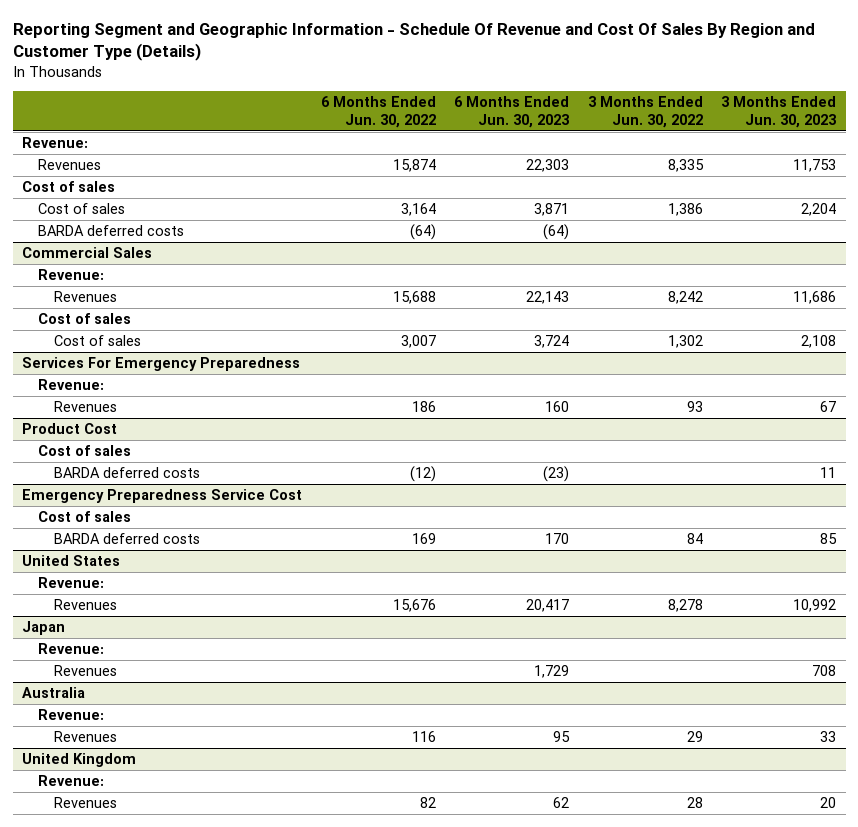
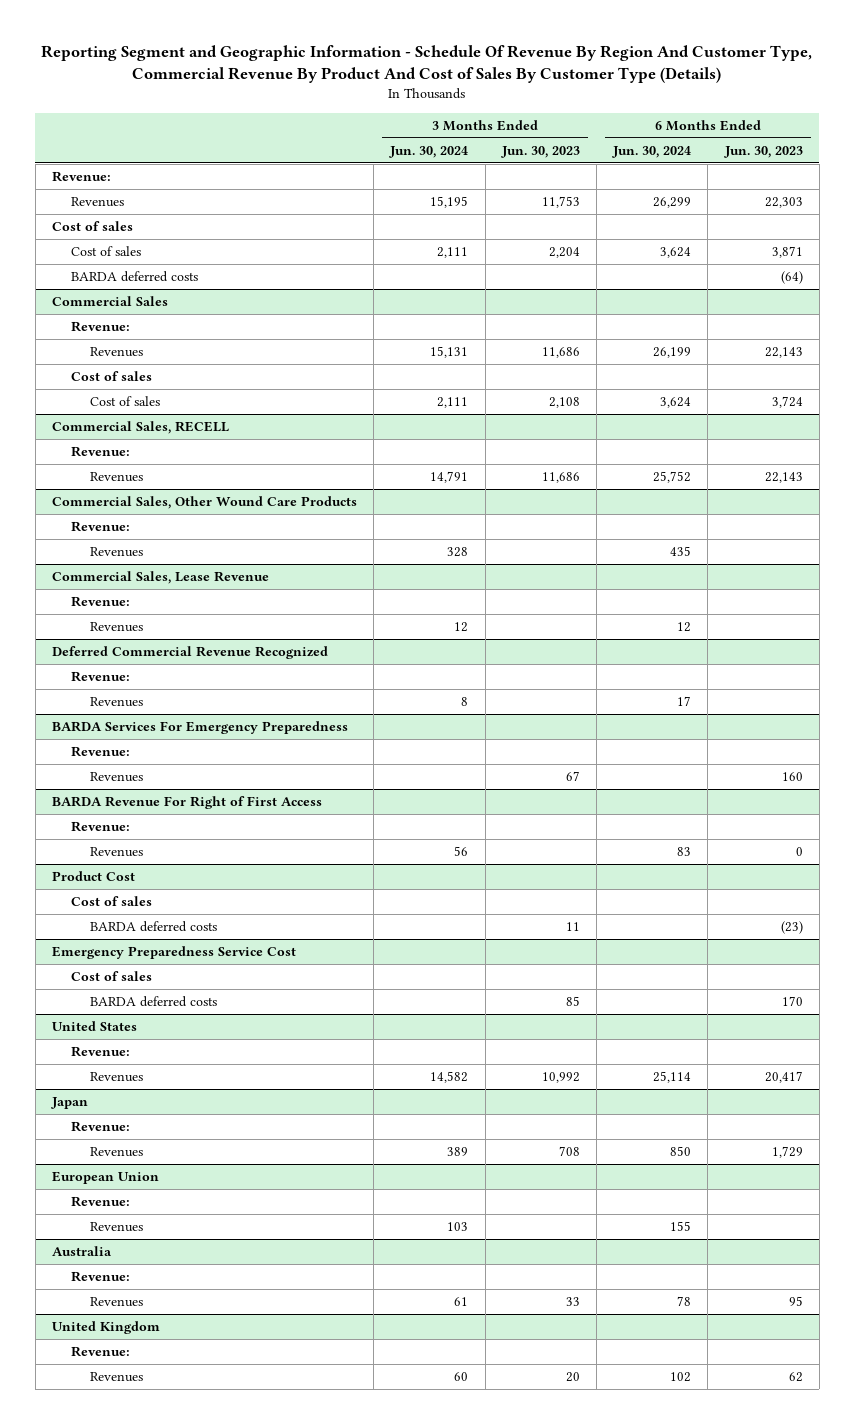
[12,22,815,62] Reporting Segment and Geographic Information - Schedule Of Revenue and Cost Of Sales By Region and Customer Type (Details) -> [41,45,813,84] Reporting Segment and Geographic Information - Schedule Of Revenue By Region And Customer Type, Commercial Revenue By Product And Cost of Sales By Customer Type (Details)
[320,96,436,129] 6 Months Ended Jun. 30, 2022 -> none
[587,96,703,129] 3 Months Ended Jun. 30, 2022 -> none
none -> [389,145,469,158] Jun. 30, 2024
none -> [612,145,692,158] Jun. 30, 2024
[21,356,300,371] Services For Emergency Preparedness -> none
none -> [52,421,230,435] Commercial Sales, RECELL
none -> [89,472,143,483] Revenues
none -> [52,496,358,510] Commercial Sales, Other Wound Care Products
none -> [70,521,130,533] Revenue:
none -> [89,547,143,558] Revenues
none -> [52,571,270,585] Commercial Sales, Lease Revenue
none -> [70,596,130,608] Revenue:
none -> [89,622,143,633] Revenues
none -> [52,646,329,660] Deferred Commercial Revenue Recognized
none -> [70,671,130,683] Revenue:
none -> [89,697,143,708] Revenues
none -> [52,721,349,735] BARDA Services For Emergency Preparedness
none -> [70,746,130,758] Revenue:
none -> [52,796,323,810] BARDA Revenue For Right of First Access
none -> [70,821,130,833] Revenue:
none -> [89,847,143,858] Revenues
none -> [52,1171,160,1185] European Union
none -> [70,1196,130,1208] Revenue:
none -> [89,1222,143,1233] Revenues

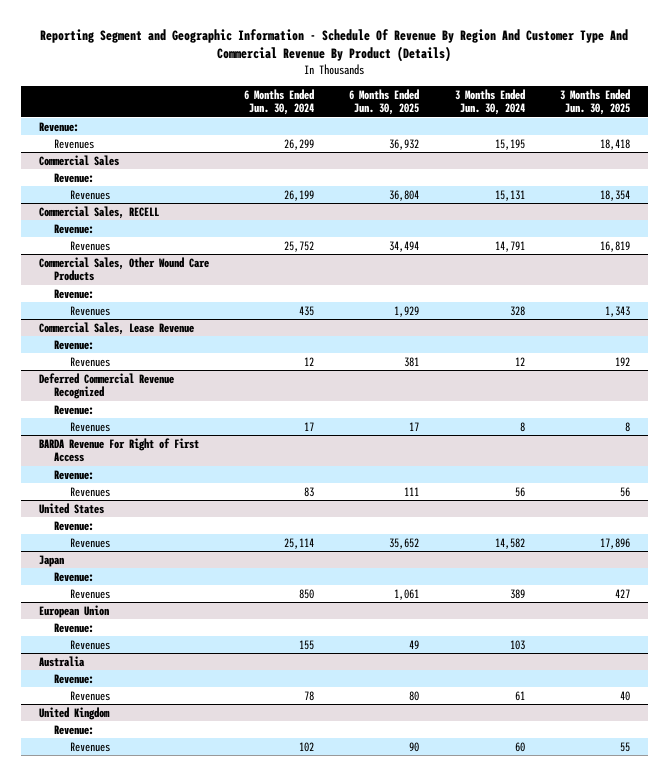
[41,45,813,84] Reporting Segment and Geographic Information - Schedule Of Revenue By Region And Customer Type, Commercial Revenue By Product And Cost of Sales By Customer Type (Details) -> [40,28,629,63] Reporting Segment and Geographic Information - Schedule Of Revenue By Region And Customer Type And Commercial Revenue By Product (Details)
[500,145,580,158] Jun. 30, 2023 -> none
[723,145,803,158] Jun. 30, 2023 -> none
none -> [349,88,420,116] 6 Months Ended Jun. 30, 2025
none -> [560,88,631,116] 3 Months Ended Jun. 30, 2025
[52,221,134,232] Cost of sales -> none
[70,246,141,257] Cost of sales -> none
[70,271,198,283] BARDA deferred costs -> none
[70,371,152,382] Cost of sales -> none
[89,396,160,407] Cost of sales -> none
[52,721,349,735] BARDA Services For Emergency Preparedness -> none
[70,746,130,758] Revenue: -> none
[89,772,143,783] Revenues -> none
[52,871,136,882] Product Cost -> none
[70,896,152,907] Cost of sales -> none
[89,921,217,933] BARDA deferred costs -> none
[52,946,297,960] Emergency Preparedness Service Cost -> none
[70,971,152,982] Cost of sales -> none
[89,996,217,1008] BARDA deferred costs -> none

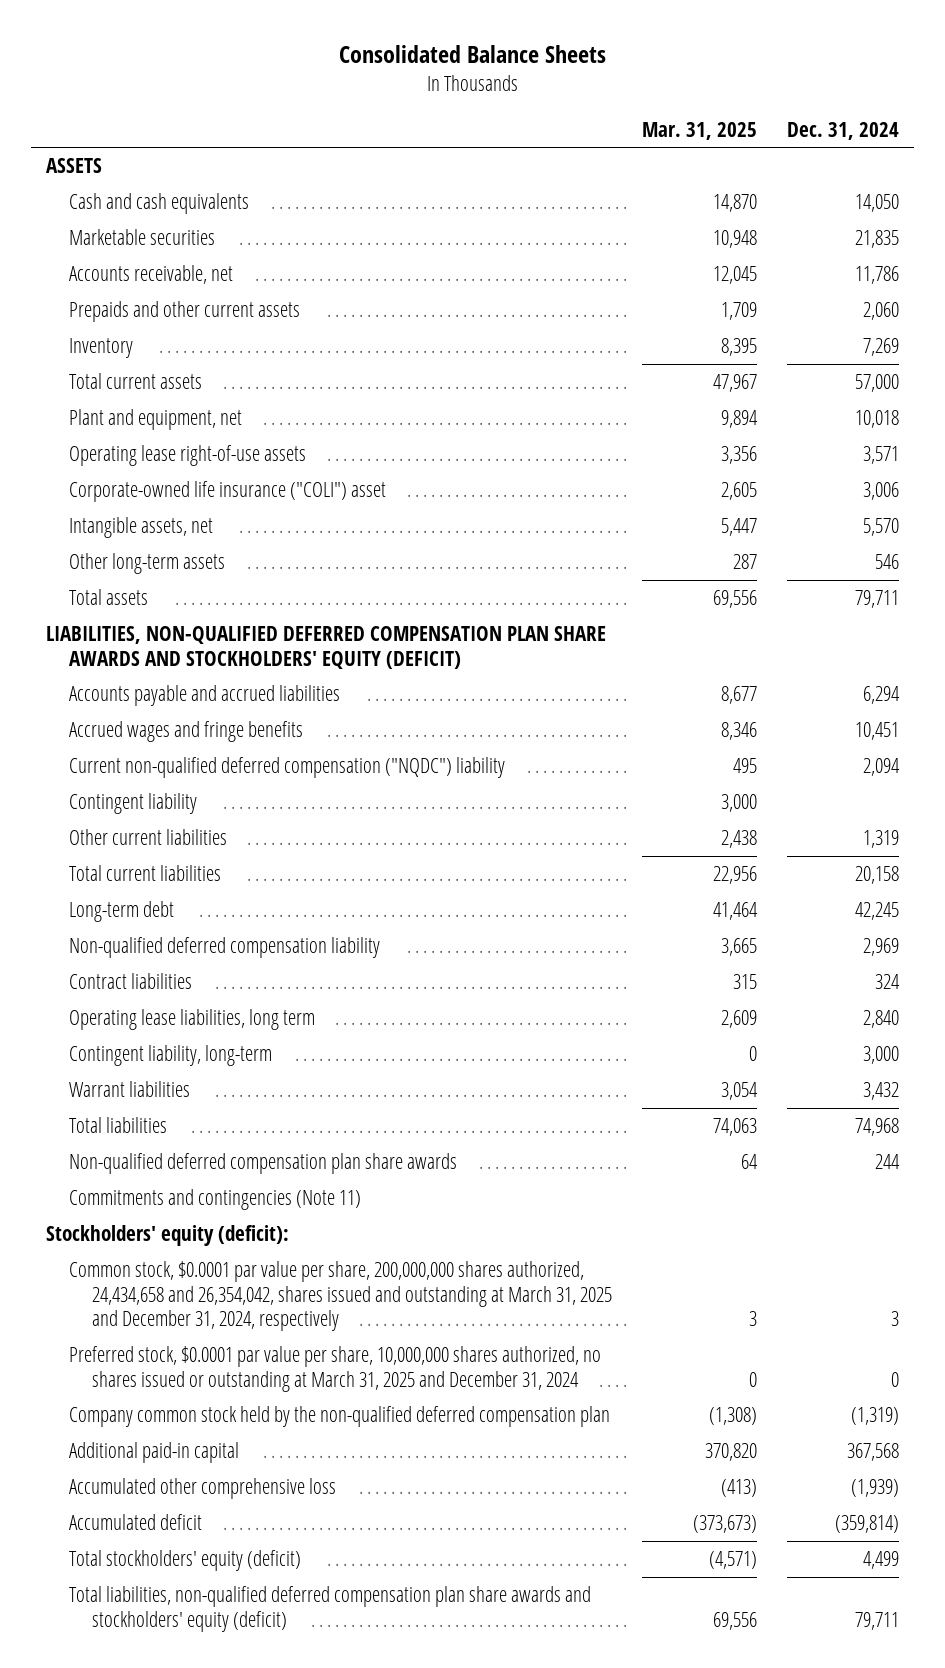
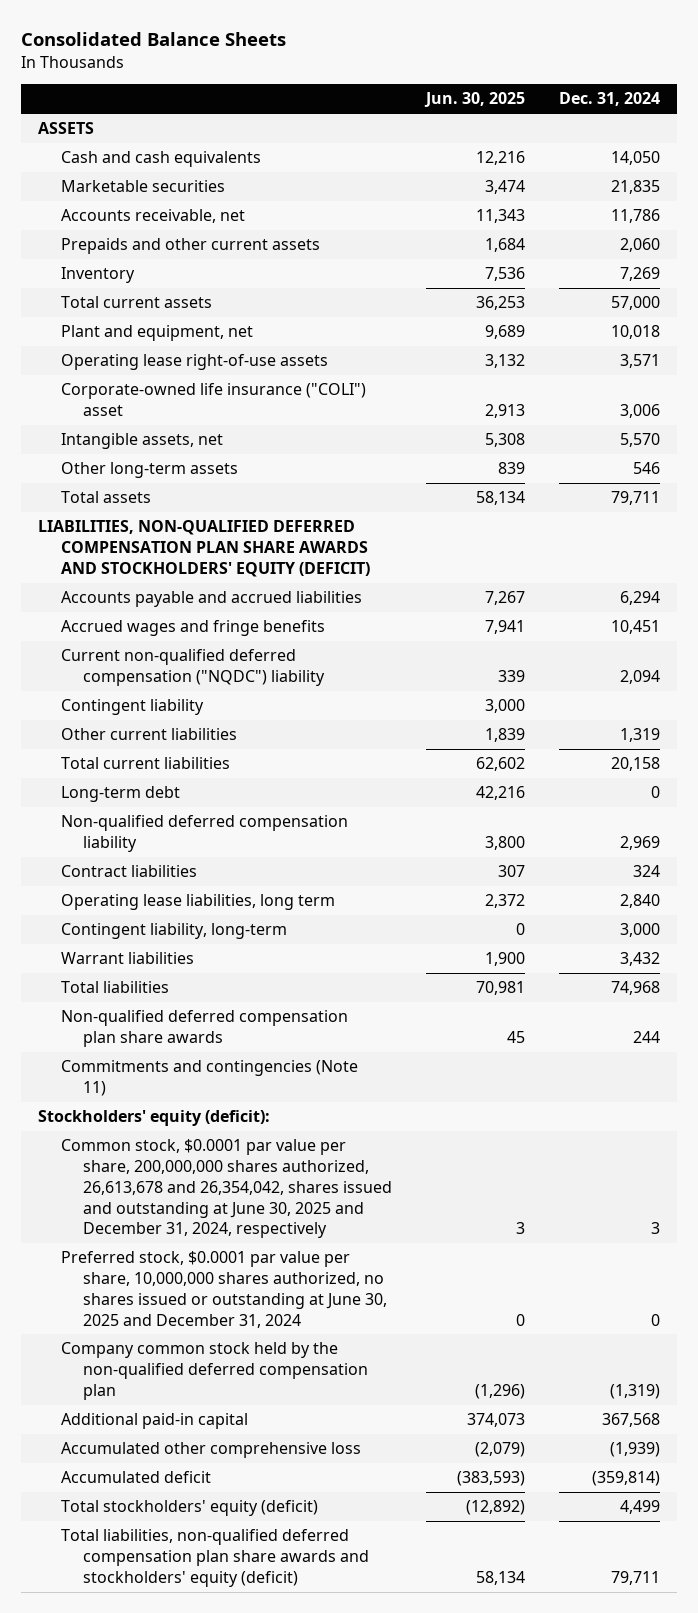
[642,121,758,140] Mar. 31, 2025 -> none
none -> [424,92,526,108] Jun. 30, 2025
[855,902,900,921] 42,245 -> [651,786,661,799] 0
[69,1261,613,1332] Common stock, $0.0001 par value per share, 200,000,000 shares authorized, 24,434,658 and 26,354,042, shares issued and outstanding at March 31, 2025 and December 31, 2024, respectively -> [60,1139,393,1239] Common stock, $0.0001 par value per share, 200,000,000 shares authorized, 26,613,678 and 26,354,042, shares issued and outstanding at June 30, 2025 and December 31, 2024, respectively
[69,1346,602,1392] Preferred stock, $0.0001 par value per share, 10,000,000 shares authorized, no shares issued or outstanding at March 31, 2025 and December 31, 2024 -> [60,1251,388,1328] Preferred stock, $0.0001 par value per share, 10,000,000 shares authorized, no shares issued or outstanding at June 30, 2025 and December 31, 2024

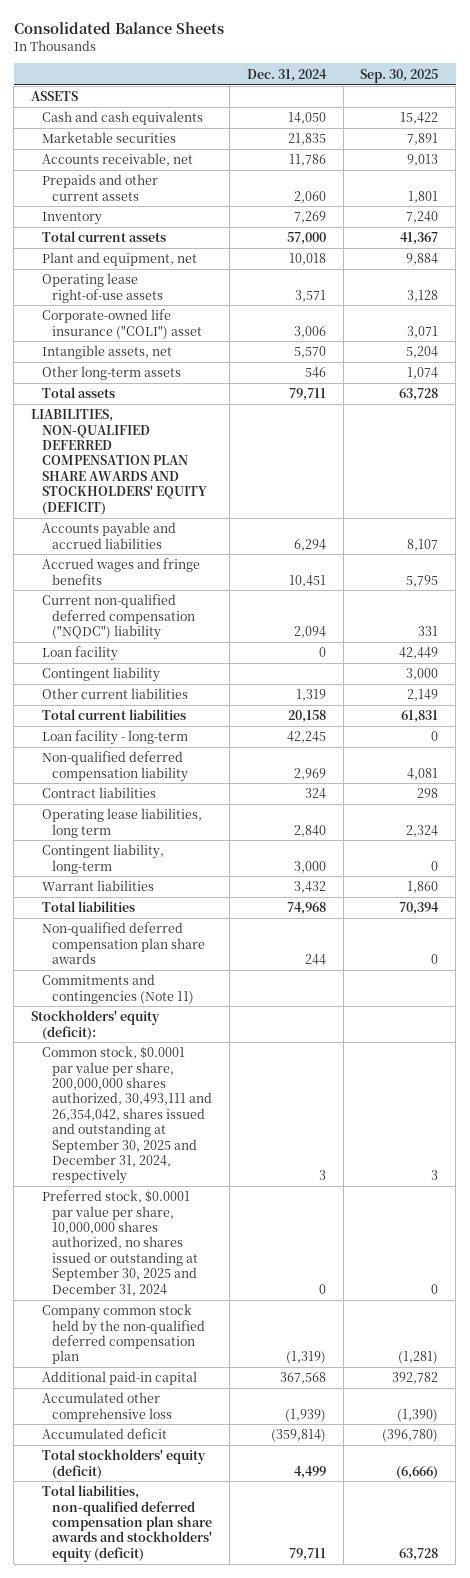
[424,92,526,108] Jun. 30, 2025 -> none
none -> [360,68,439,83] Sep. 30, 2025
none -> [41,646,118,662] Loan facility
[60,786,180,803] Long-term debt -> [41,730,188,746] Loan facility - long-term
[651,786,661,799] 0 -> [286,731,326,744] 42,245
[60,1139,393,1239] Common stock, $0.0001 par value per share, 200,000,000 shares authorized, 26,613,678 and 26,354,042, shares issued and outstanding at June 30, 2025 and December 31, 2024, respectively -> [41,1046,212,1185] Common stock, $0.0001 par value per share, 200,000,000 shares authorized, 30,493,111 and 26,354,042, shares issued and outstanding at September 30, 2025 and December 31, 2024, respectively
[60,1251,388,1328] Preferred stock, $0.0001 par value per share, 10,000,000 shares authorized, no shares issued or outstanding at June 30, 2025 and December 31, 2024 -> [41,1190,198,1296] Preferred stock, $0.0001 par value per share, 10,000,000 shares authorized, no shares issued or outstanding at September 30, 2025 and December 31, 2024

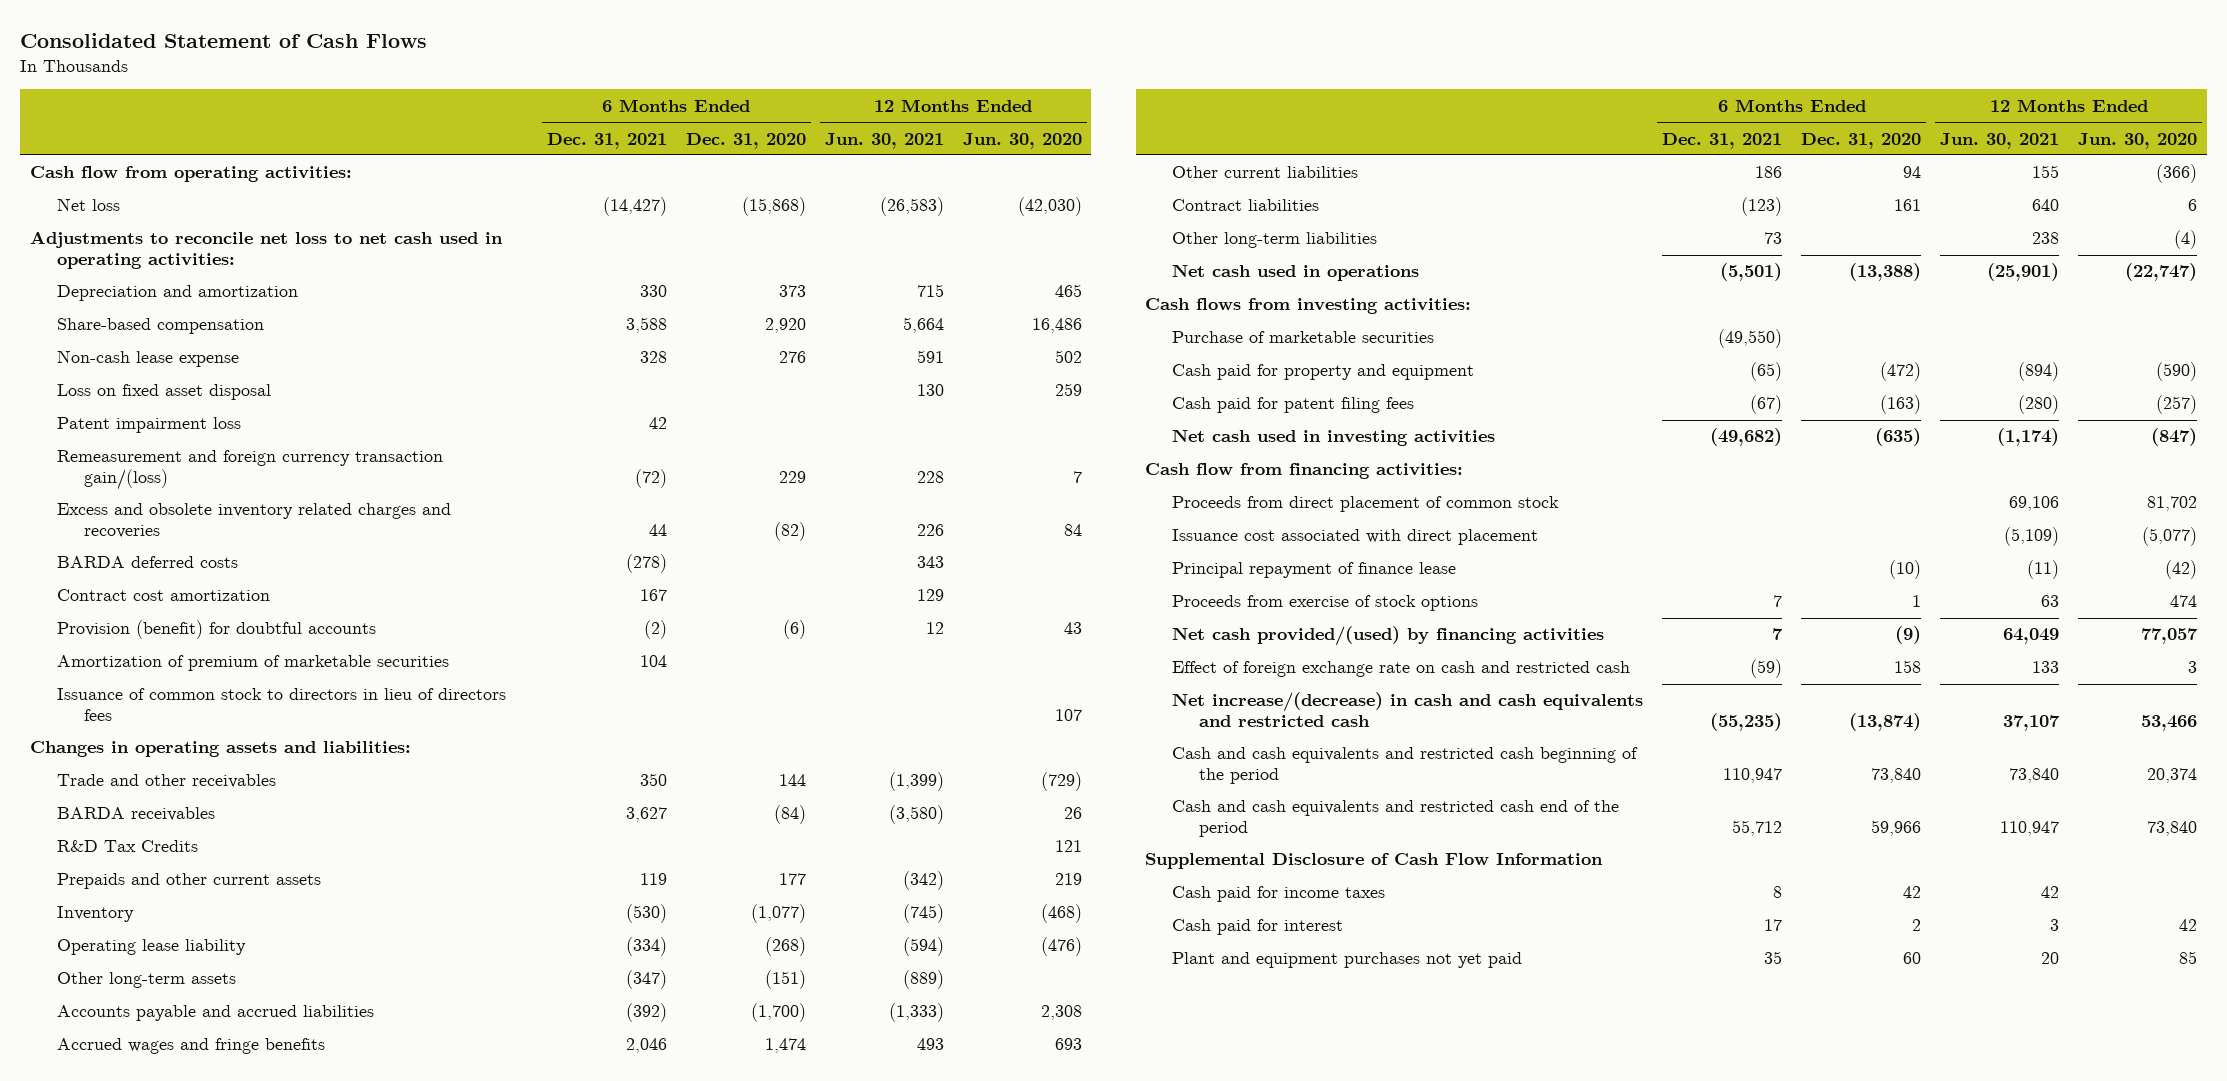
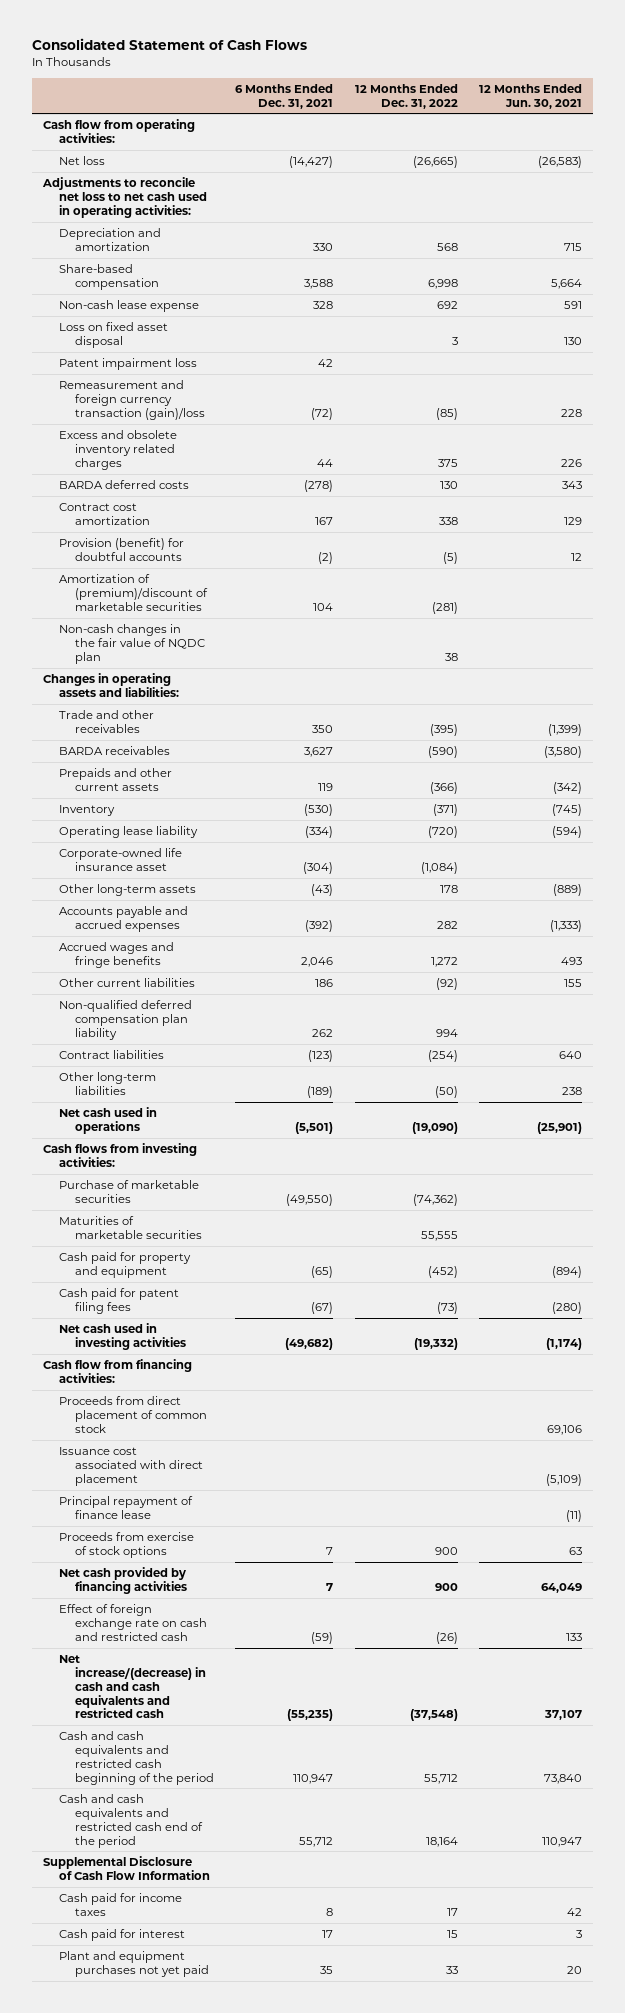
[685,132,806,149] Dec. 31, 2020 -> none
[962,132,1082,149] Jun. 30, 2020 -> none
none -> [354,83,458,109] 12 Months Ended Dec. 31, 2022
[57,450,444,490] Remeasurement and foreign currency transaction gain/(loss) -> [59,380,206,420] Remeasurement and foreign currency transaction (gain)/loss
[57,503,452,538] Excess and obsolete inventory related charges and recoveries -> [59,430,178,470] Excess and obsolete inventory related charges
[57,688,507,721] Issuance of common stock to directors in lieu of directors fees -> none
[57,655,450,672] Amortization of premium of marketable securities -> [59,574,209,611] Amortization of (premium)/discount of marketable securities
none -> [59,624,206,664] Non-cash changes in the fair value of NQDC plan
[57,840,199,853] R&D Tax Credits -> none
none -> [59,848,183,871] Corporate-owned life insurance asset
[626,970,668,990] (347) -> [311,884,334,897] (43)
[57,1005,375,1022] Accounts payable and accrued liabilities -> [59,906,189,932] Accounts payable and accrued expenses
none -> [59,1000,193,1040] Non-qualified deferred compensation plan liability
[1764,232,1783,245] 73 -> [307,1085,334,1098] (189)
none -> [59,1216,203,1239] Maturities of marketable securities
[1172,626,1605,647] Net cash provided/(used) by financing activities -> [59,1567,188,1594] Net cash provided by financing activities

